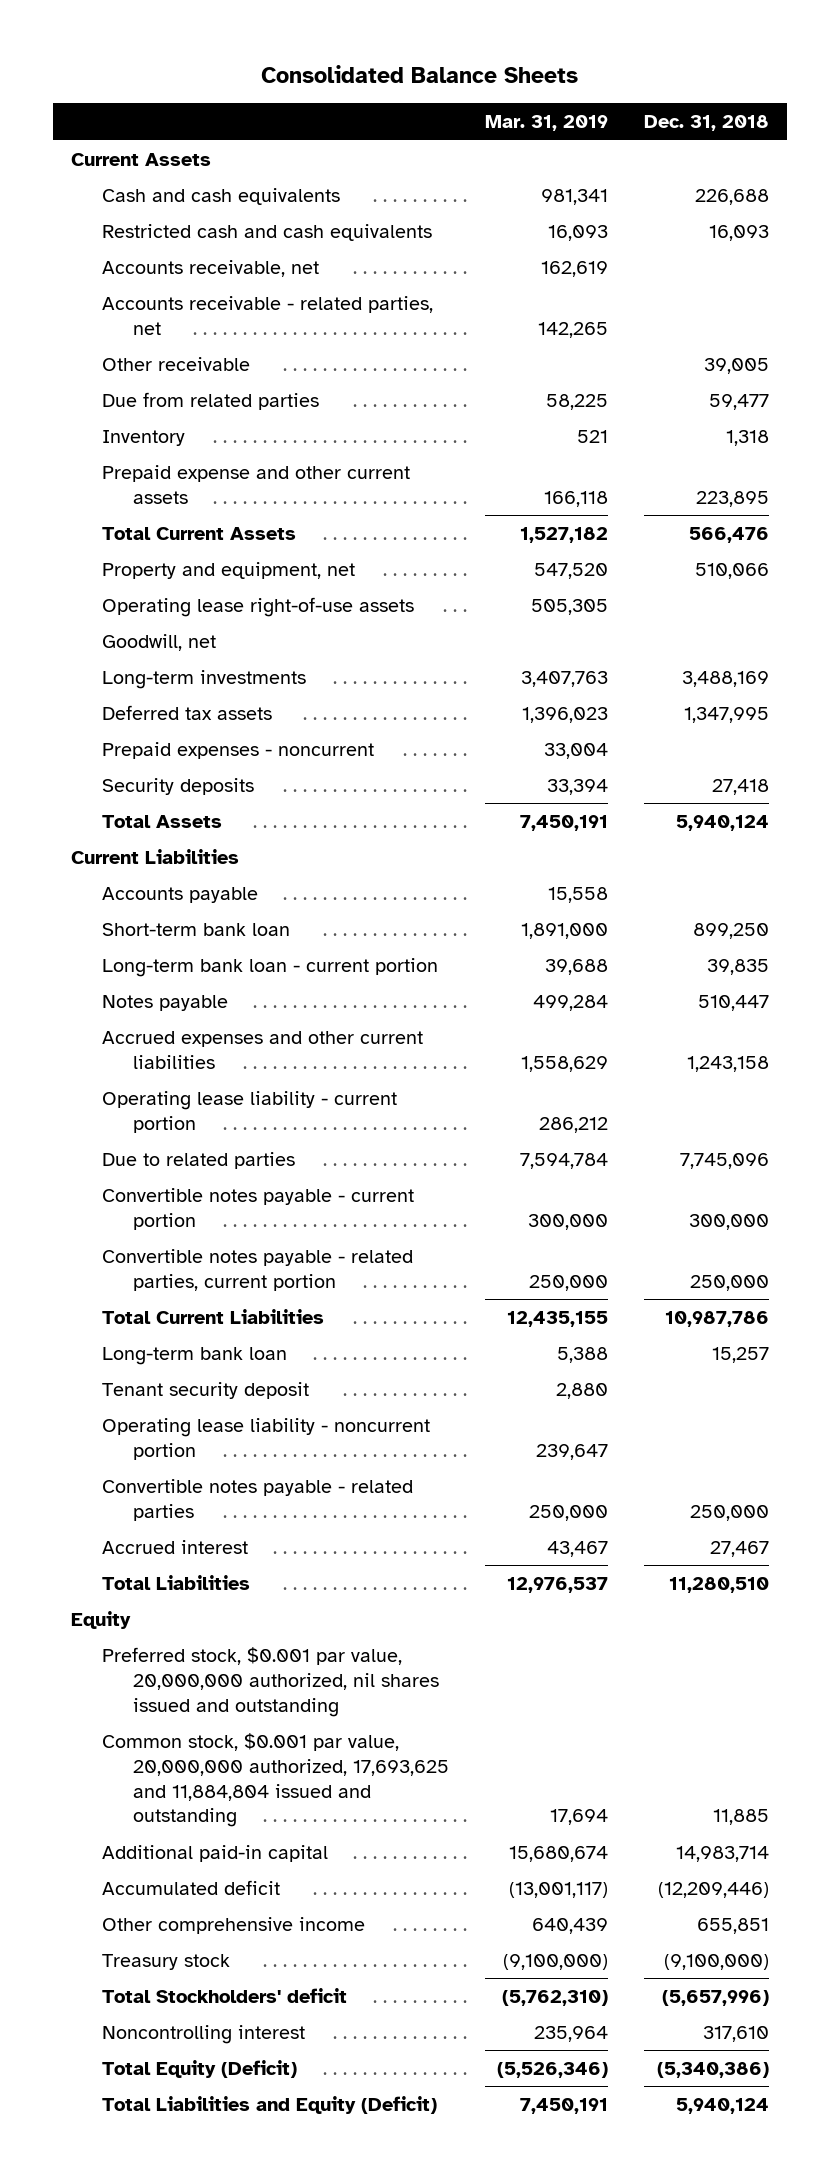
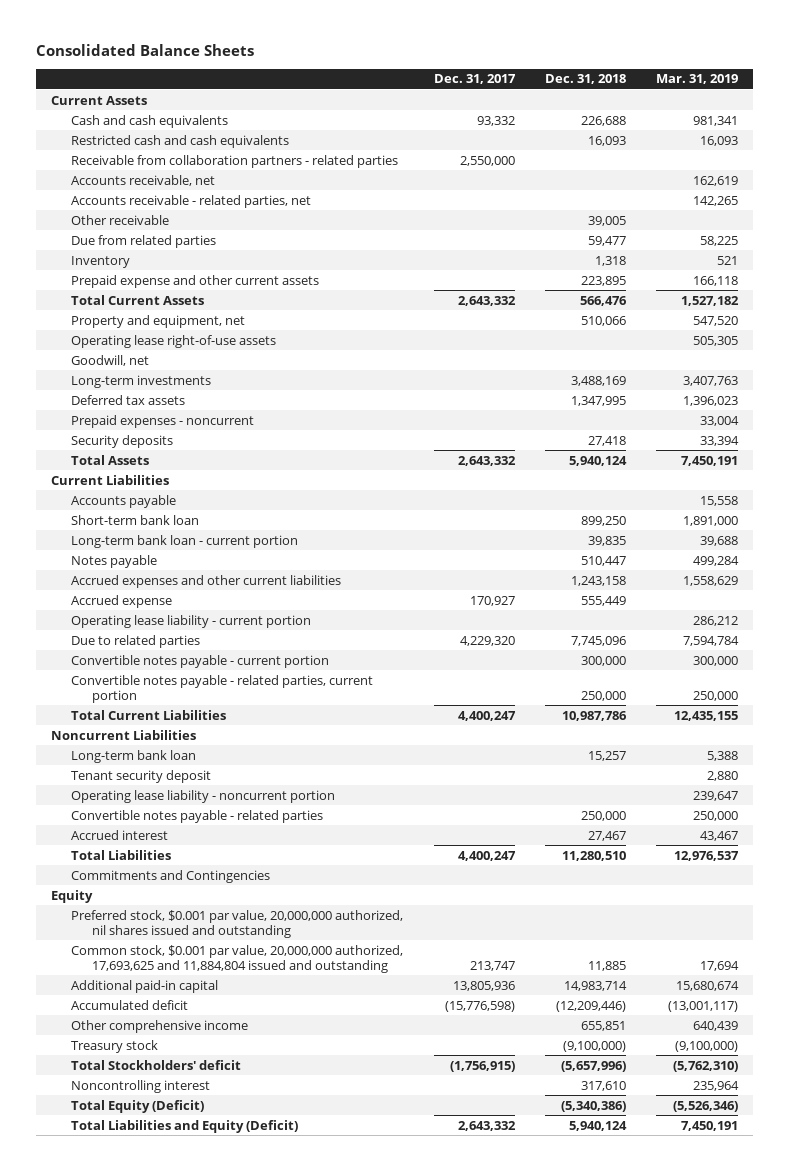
none -> [433,74,516,85] Dec. 31, 2017
none -> [71,154,399,168] Receivable from collaboration partners - related parties
none -> [71,594,173,608] Accrued expense
none -> [50,729,196,740] Noncurrent Liabilities
none -> [71,869,271,883] Commitments and Contingencies

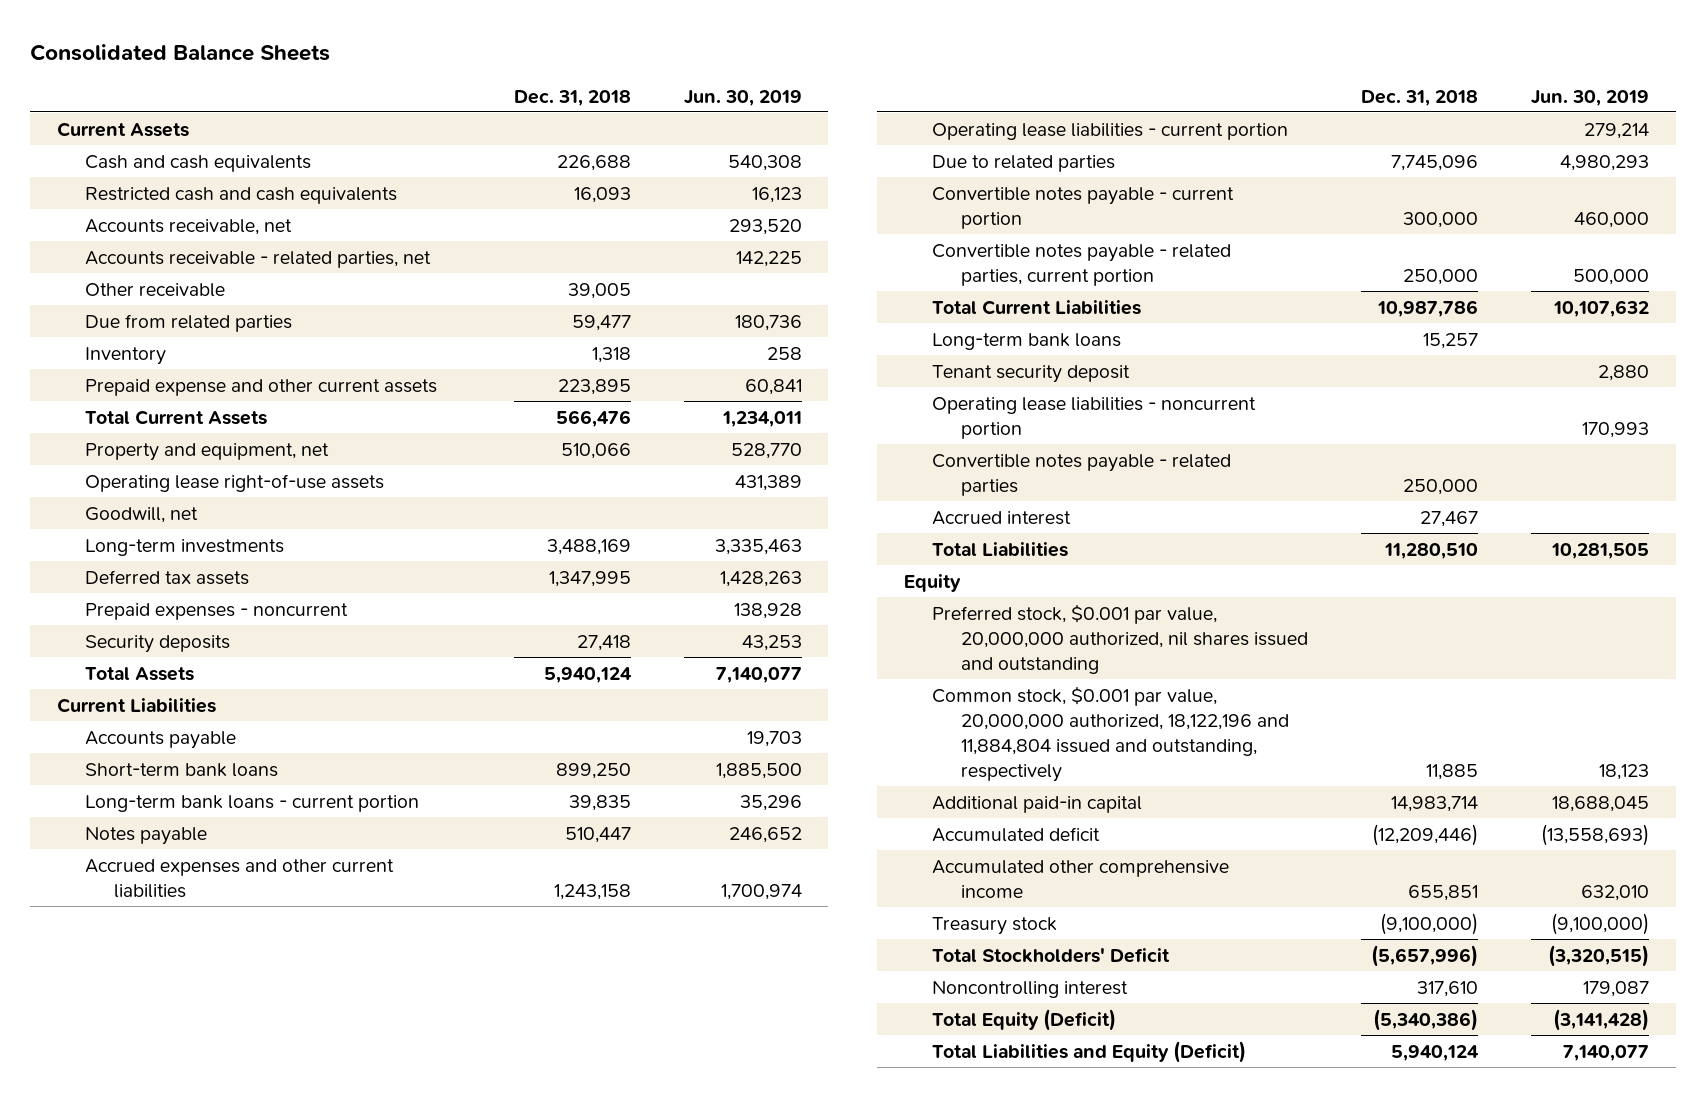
[433,74,516,85] Dec. 31, 2017 -> none
[656,74,739,85] Mar. 31, 2019 -> none
none -> [683,89,802,106] Jun. 30, 2019
[71,154,399,168] Receivable from collaboration partners - related parties -> none
[71,514,200,525] Short-term bank loan -> [85,762,279,777] Short-term bank loans
[71,534,299,548] Long-term bank loan - current portion -> [85,794,420,812] Long-term bank loans - current portion
[71,594,173,608] Accrued expense -> none
[71,614,312,628] Operating lease liability - current portion -> [932,122,1289,140] Operating lease liabilities - current portion
[50,729,196,740] Noncurrent Liabilities -> none
[71,749,197,763] Long-term bank loan -> [932,332,1122,350] Long-term bank loans
[71,789,336,803] Operating lease liability - noncurrent portion -> [932,396,1257,439] Operating lease liabilities - noncurrent portion
[71,869,271,883] Commitments and Contingencies -> none
[71,944,404,973] Common stock, $0.001 par value, 20,000,000 authorized, 17,693,625 and 11,884,804 issued and outstanding -> [932,685,1290,782] Common stock, $0.001 par value, 20,000,000 authorized, 18,122,196 and 11,884,804 issued and outstanding, respectively
[71,1019,249,1033] Other comprehensive income -> [932,859,1230,898] Accumulated other comprehensive income
[71,1059,242,1070] Total Stockholders' deficit -> [932,947,1171,963] Total Stockholders' Deficit

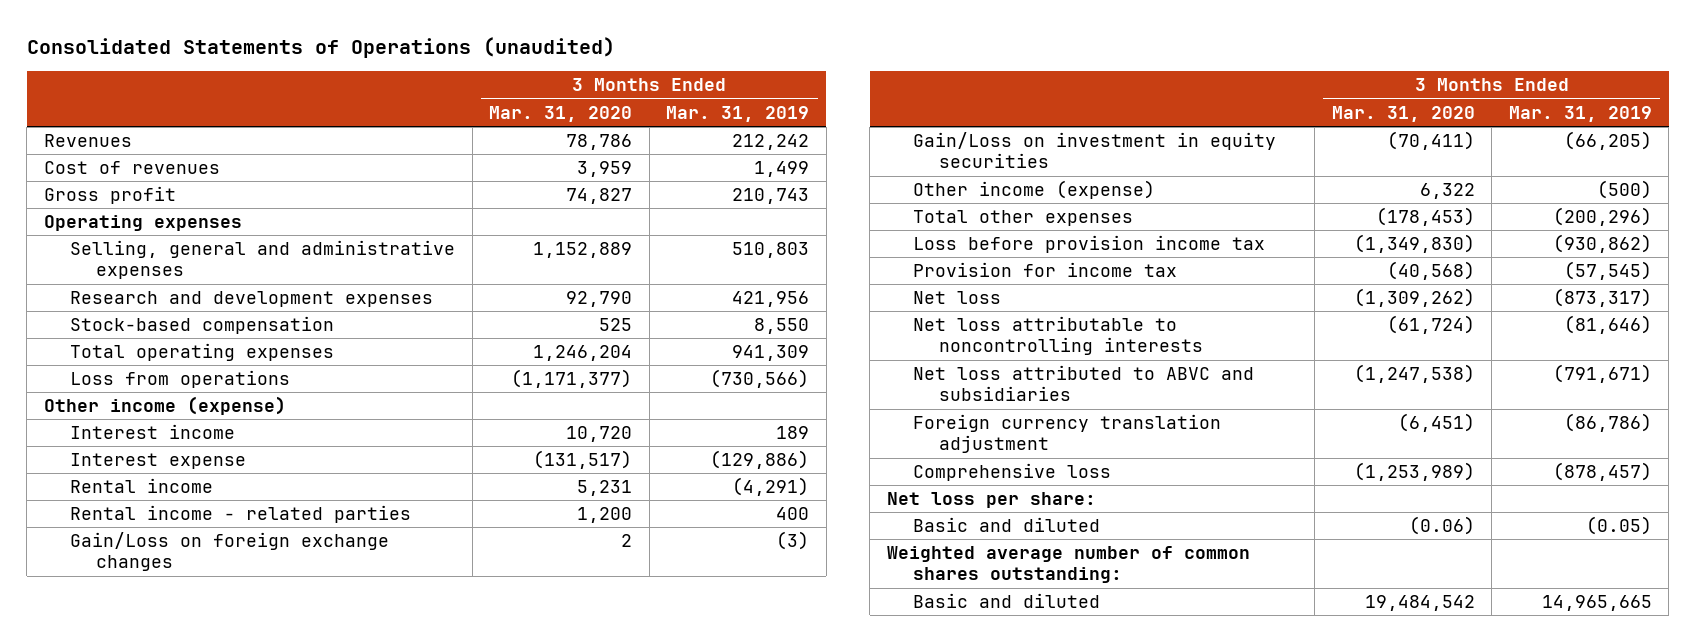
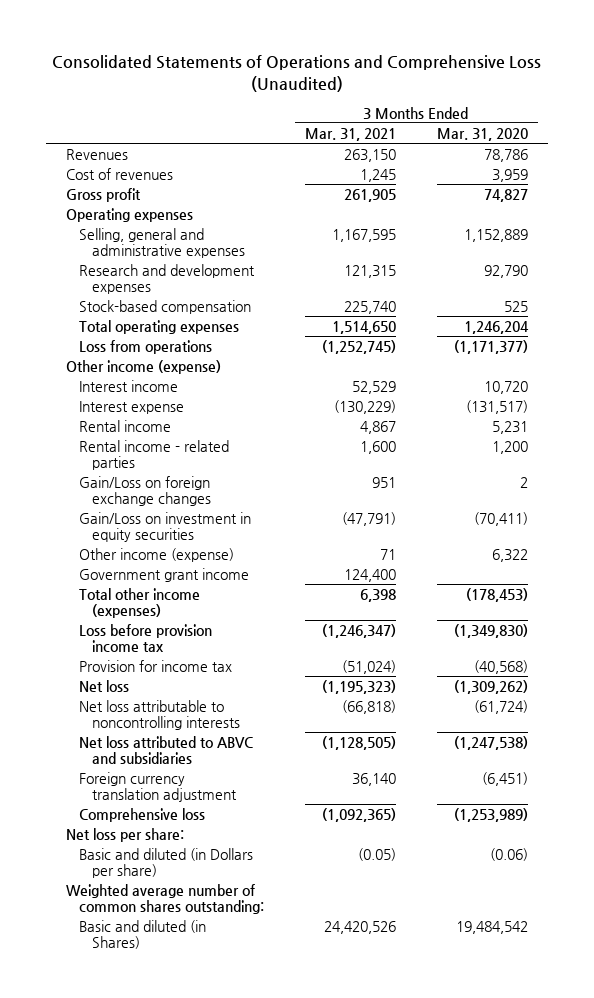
[26,36,615,58] Consolidated Statements of Operations (unaudited) -> [52,55,542,92] Consolidated Statements of Operations and Comprehensive Loss (Unaudited)
[666,105,810,122] Mar. 31, 2019 -> none
none -> [305,127,397,141] Mar. 31, 2021
none -> [79,567,250,582] Government grant income
[912,210,1133,227] Total other expenses -> [79,587,201,619] Total other income (expenses)
[912,517,1100,533] Basic and diluted -> [79,847,254,879] Basic and diluted (in Dollars per share)
[912,593,1100,609] Basic and diluted -> [79,919,207,950] Basic and diluted (in Shares)

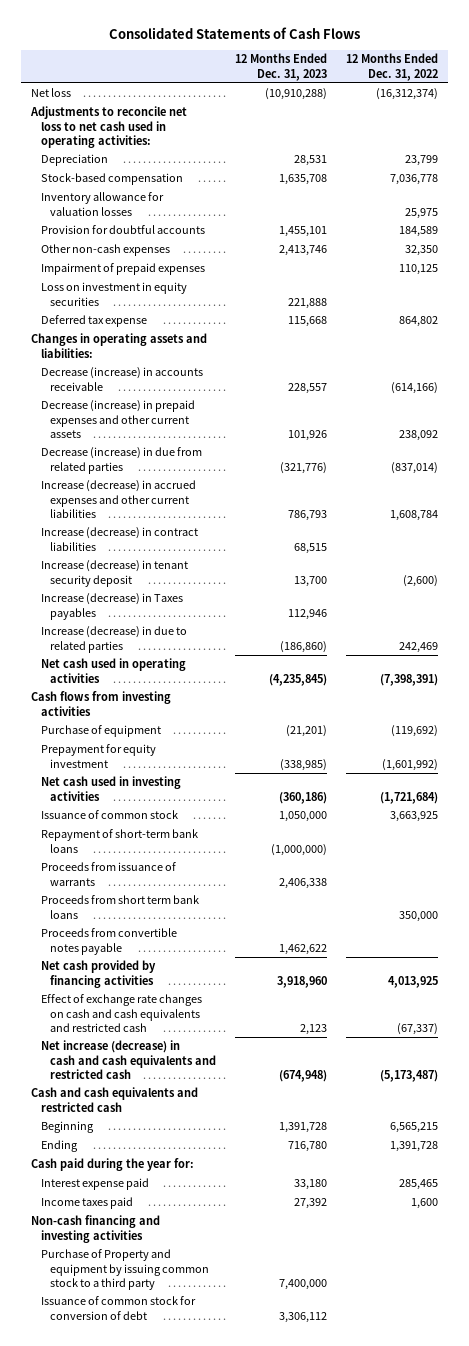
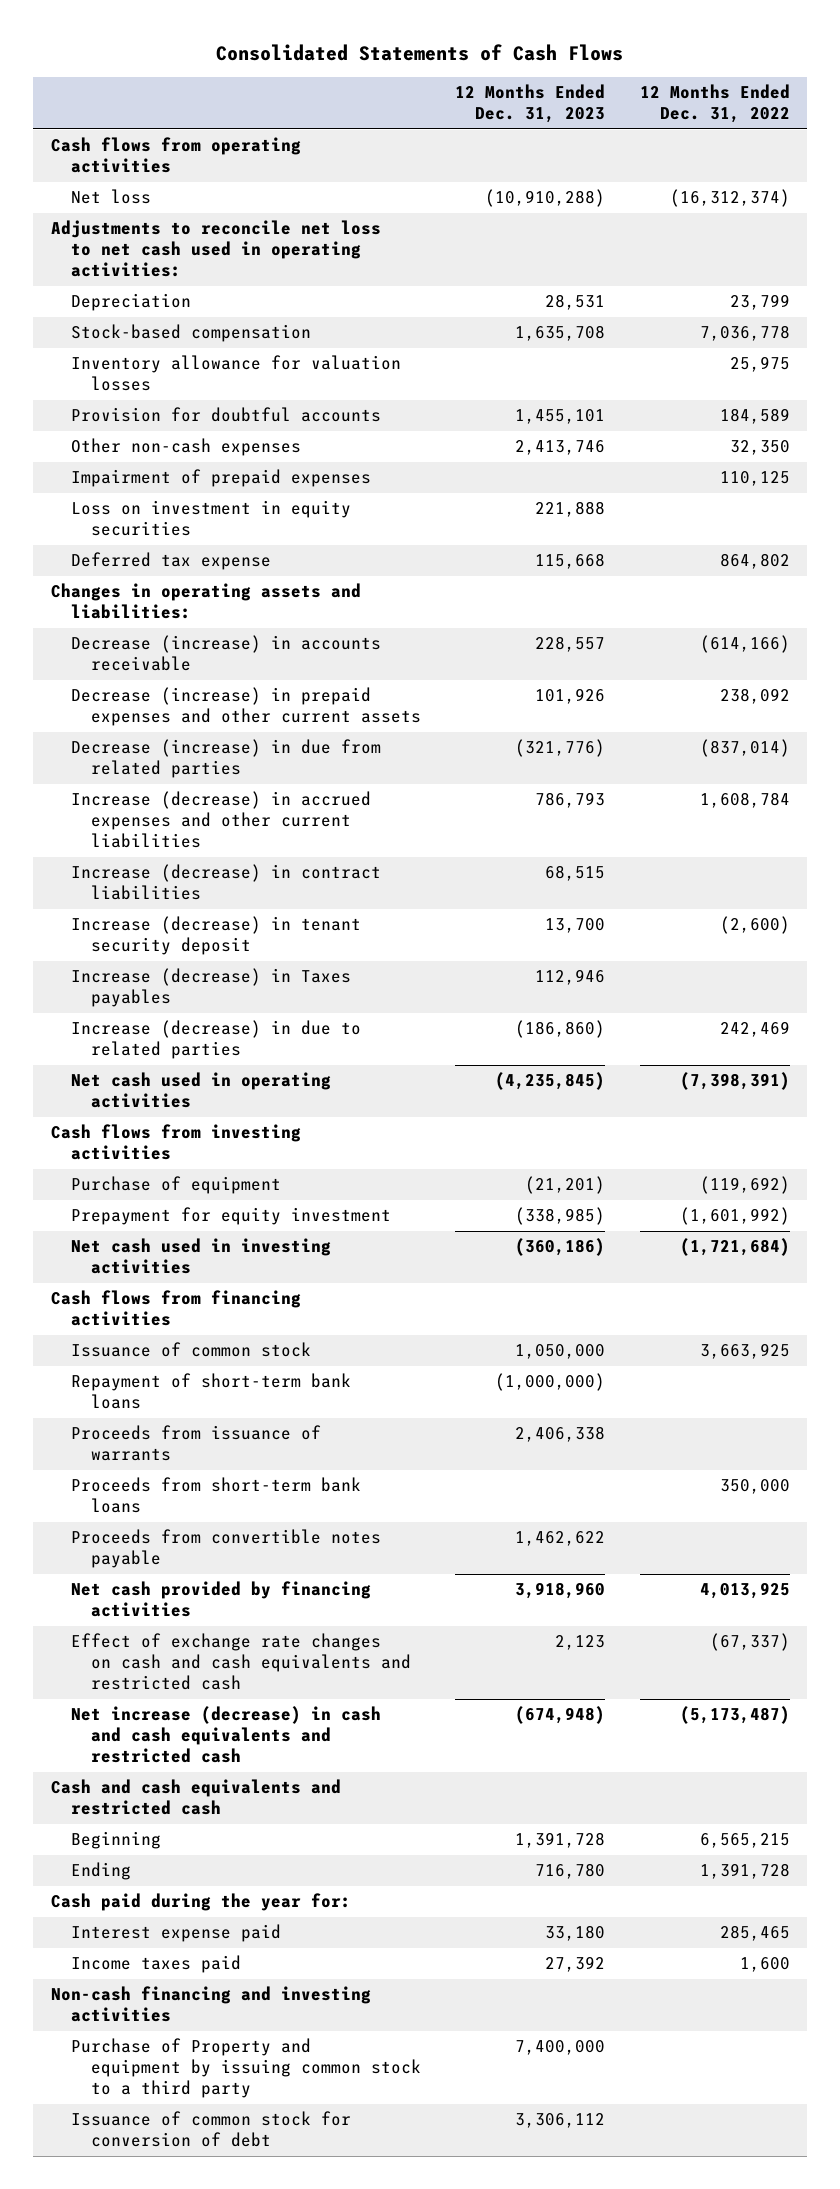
none -> [50,137,301,174] Cash flows from operating activities
none -> [50,1290,301,1327] Cash flows from financing activities
[40,895,199,919] Proceeds from short term bank loans -> [70,1477,361,1514] Proceeds from short-term bank loans

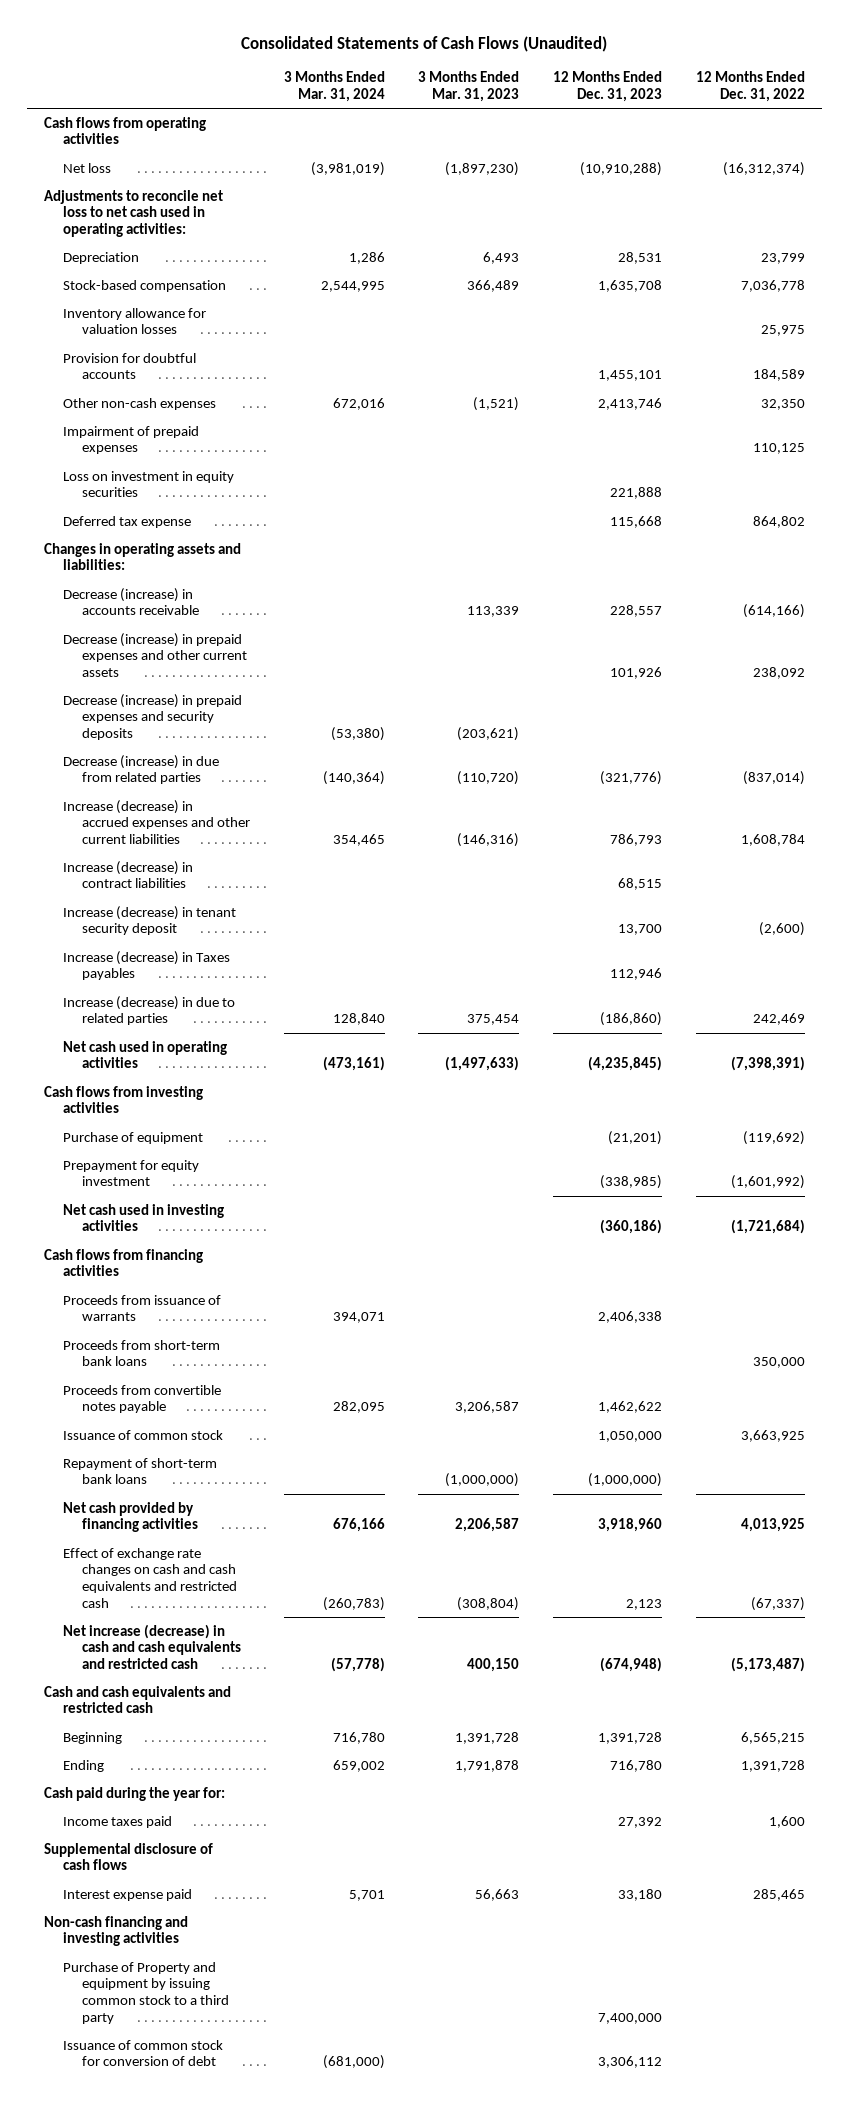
[216,43,624,61] Consolidated Statements of Cash Flows -> [241,36,608,53] Consolidated Statements of Cash Flows (Unaudited)
none -> [283,71,385,102] 3 Months Ended Mar. 31, 2024
none -> [418,71,520,102] 3 Months Ended Mar. 31, 2023
none -> [62,693,242,740] Decrease (increase) in prepaid expenses and security deposits
[70,1342,311,1358] Issuance of common stock -> [62,1429,223,1440] Issuance of common stock
[70,1373,351,1410] Repayment of short-term bank loans -> [62,1457,217,1485] Repayment of short-term bank loans
none -> [43,1842,213,1871] Supplemental disclosure of cash flows
[70,1924,281,1943] Interest expense paid -> [62,1888,192,1901] Interest expense paid

